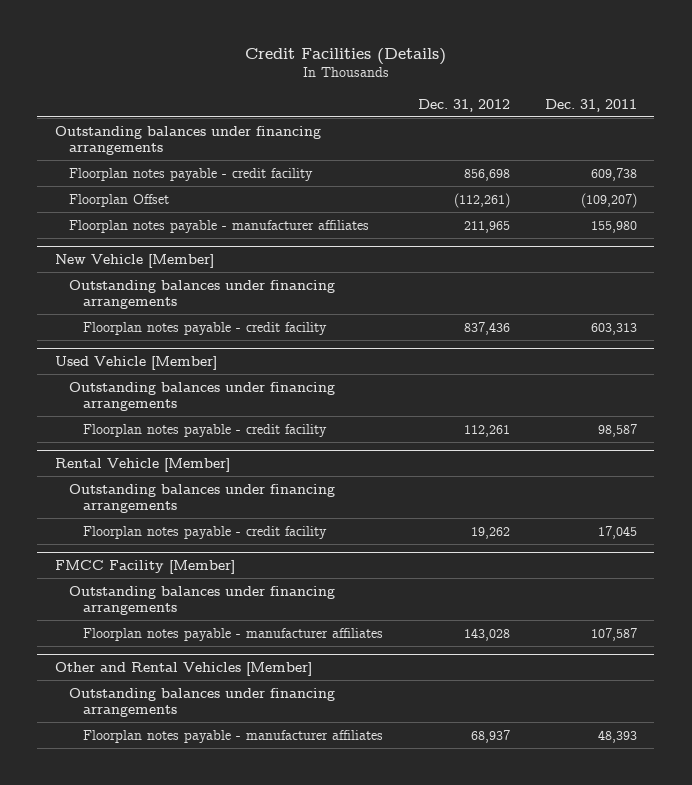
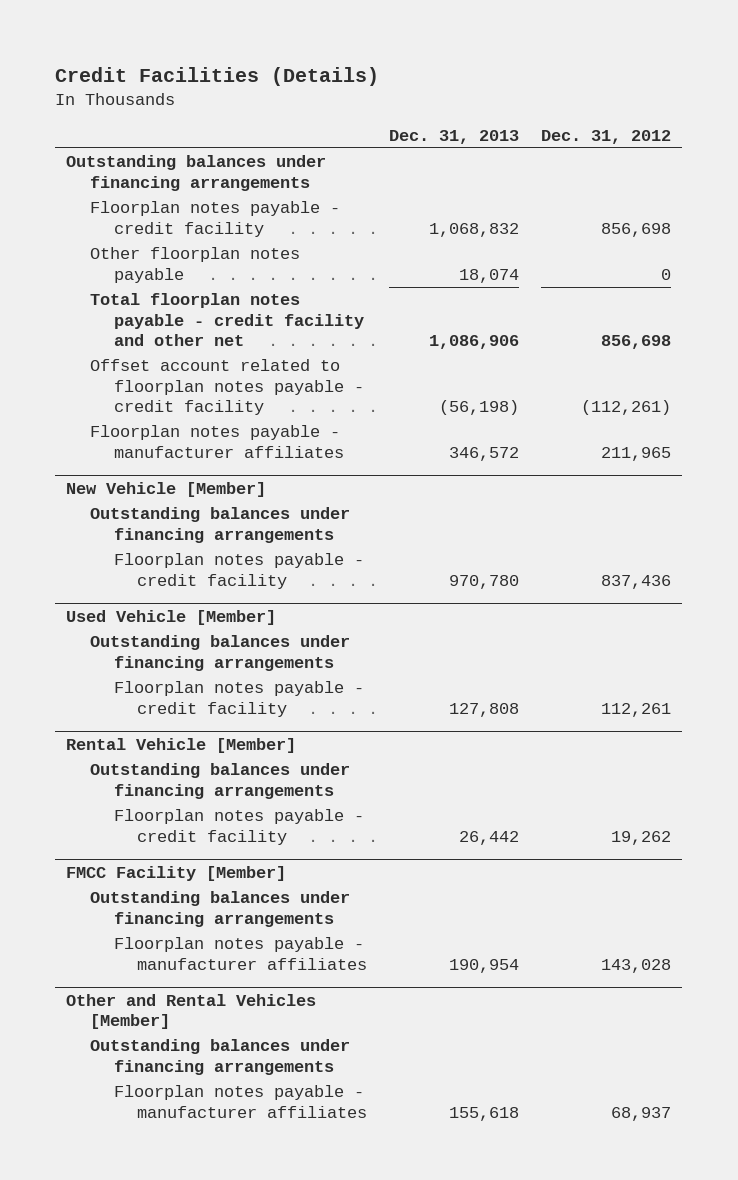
[544,98,637,112] Dec. 31, 2011 -> none
none -> [389,129,520,144] Dec. 31, 2013
none -> [89,247,300,283] Other floorplan notes payable
none -> [89,293,364,347] Total floorplan notes payable - credit facility and other net
[68,193,169,207] Floorplan Offset -> [89,359,364,416] Offset account related to floorplan notes payable - credit facility

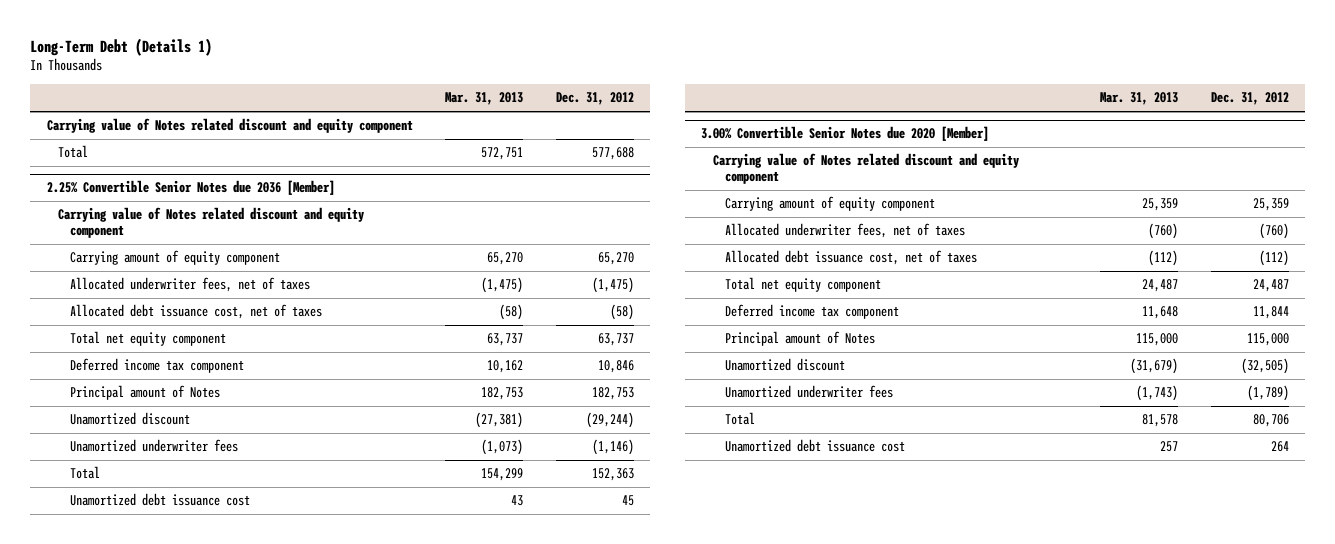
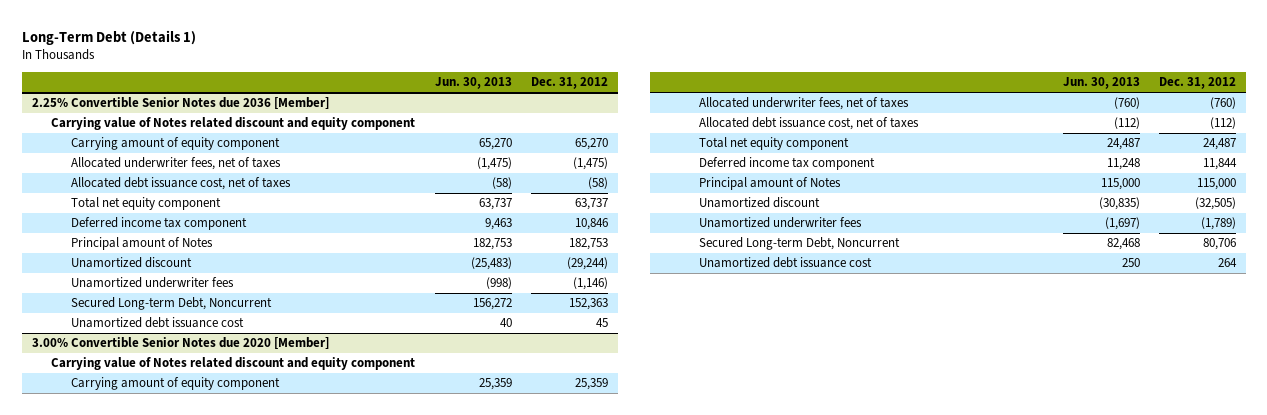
[445,92,524,106] Mar. 31, 2013 -> none
none -> [434,77,512,90] Jun. 30, 2013
[46,118,413,134] Carrying value of Notes related discount and equity component -> none
[58,145,89,159] Total -> none
[69,466,100,480] Total -> [71,297,273,311] Secured Long-term Debt, Noncurrent
[724,412,755,426] Total -> [699,237,901,251] Secured Long-term Debt, Noncurrent

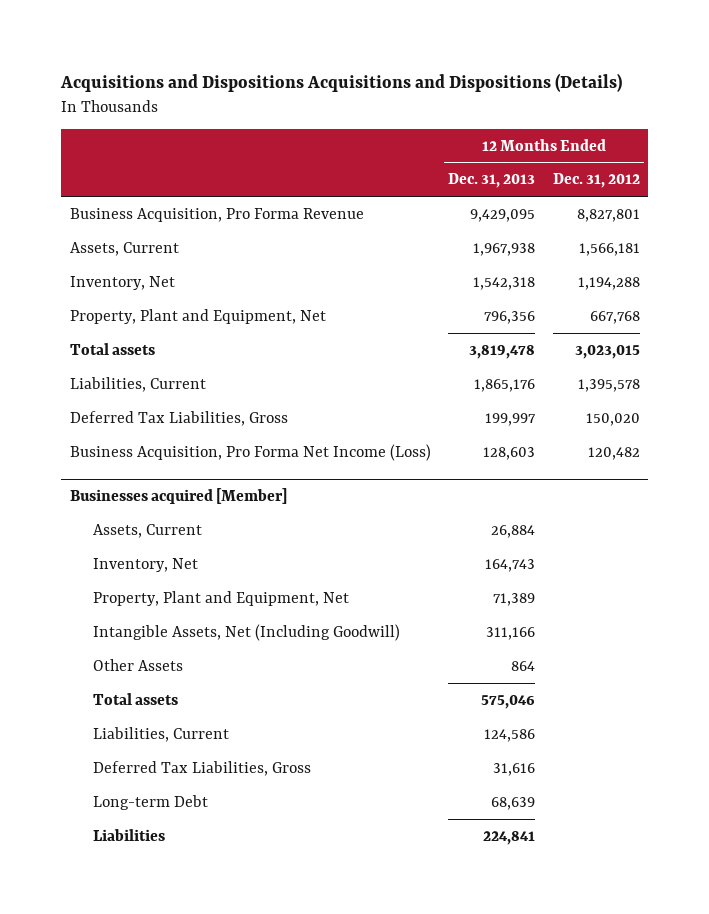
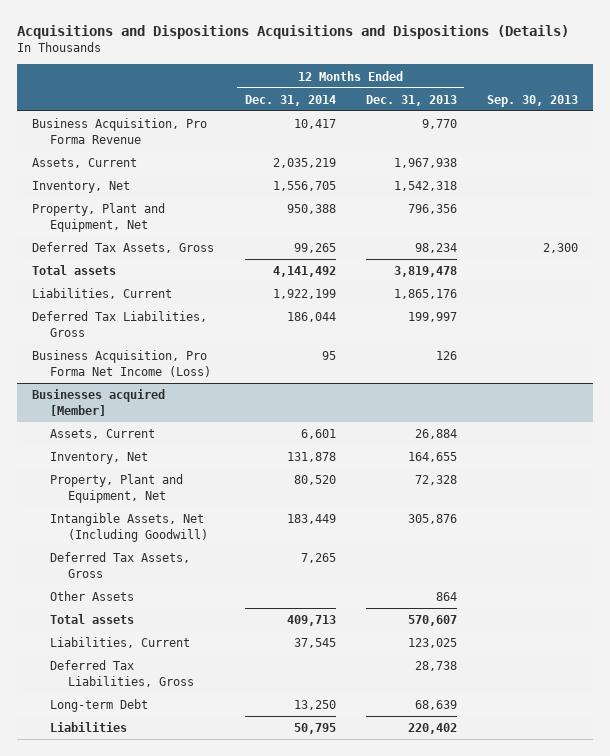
[552,173,640,189] Dec. 31, 2012 -> none
none -> [244,94,336,106] Dec. 31, 2014
none -> [487,94,579,107] Sep. 30, 2013
[470,208,536,222] 9,429,095 -> [421,119,457,130] 9,770
none -> [32,242,215,254] Deferred Tax Assets, Gross
[483,446,536,460] 128,603 -> [435,351,457,361] 126
[485,558,536,572] 164,743 -> [407,452,457,463] 164,655
[493,592,536,606] 71,389 -> [414,475,457,486] 72,328
[486,626,536,640] 311,166 -> [407,514,457,525] 305,876
none -> [49,552,190,578] Deferred Tax Assets, Gross
[481,694,536,709] 575,046 -> [407,615,457,627] 570,607
[484,728,536,742] 124,586 -> [407,638,457,649] 123,025
[493,762,536,776] 31,616 -> [414,661,457,672] 28,738
[483,830,536,845] 224,841 -> [407,723,457,735] 220,402

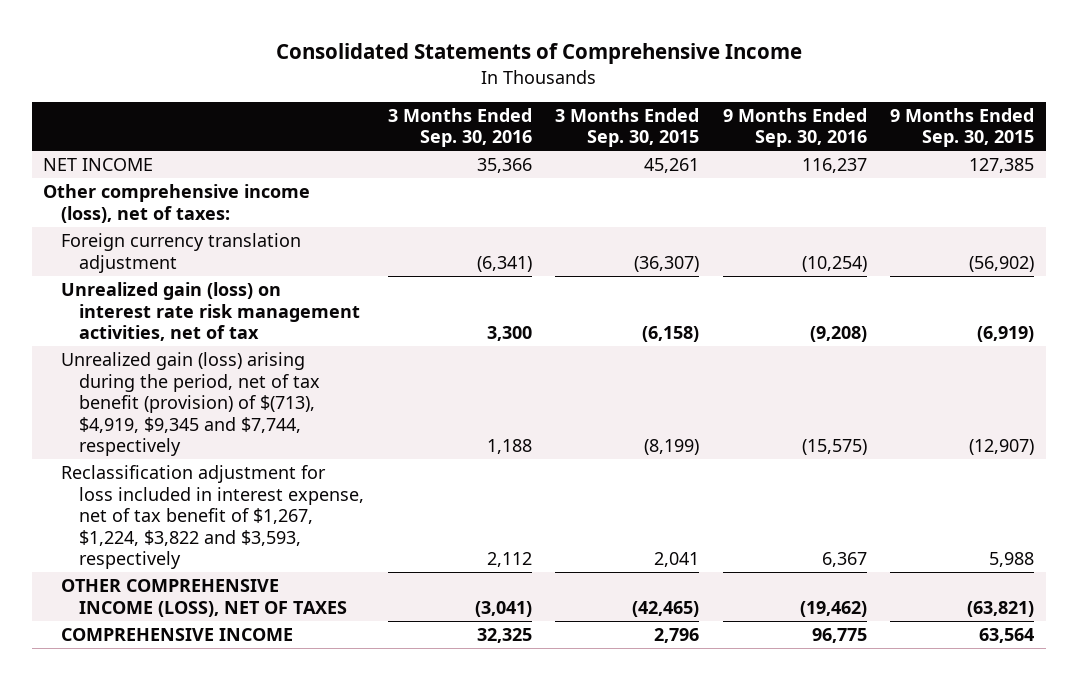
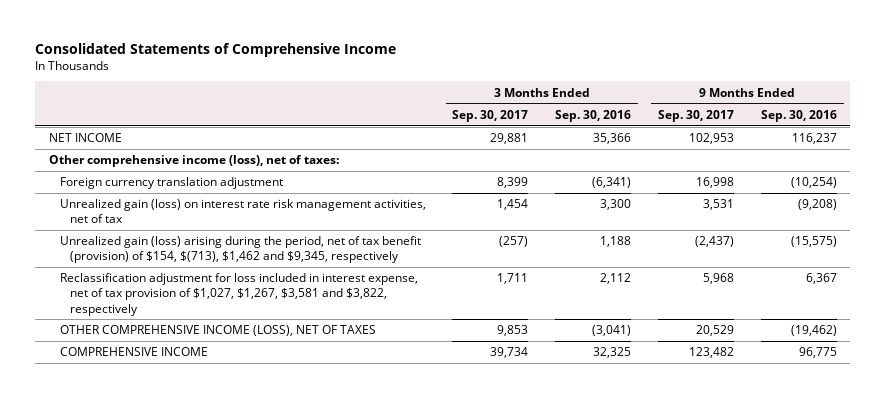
[555,107,700,148] 3 Months Ended Sep. 30, 2015 -> none
[890,107,1035,148] 9 Months Ended Sep. 30, 2015 -> none
none -> [452,109,529,122] Sep. 30, 2017
none -> [658,109,735,122] Sep. 30, 2017
[61,351,321,457] Unrealized gain (loss) arising during the period, net of tax benefit (provision) of $(713), $4,919, $9,345 and $7,744, respectively -> [59,236,421,264] Unrealized gain (loss) arising during the period, net of tax benefit (provision) of $154, $(713), $1,462 and $9,345, respectively
[61,464,365,570] Reclassification adjustment for loss included in interest expense, net of tax benefit of $1,267, $1,224, $3,822 and $3,593, respectively -> [59,273,418,316] Reclassification adjustment for loss included in interest expense, net of tax provision of $1,027, $1,267, $3,581 and $3,822, respectively

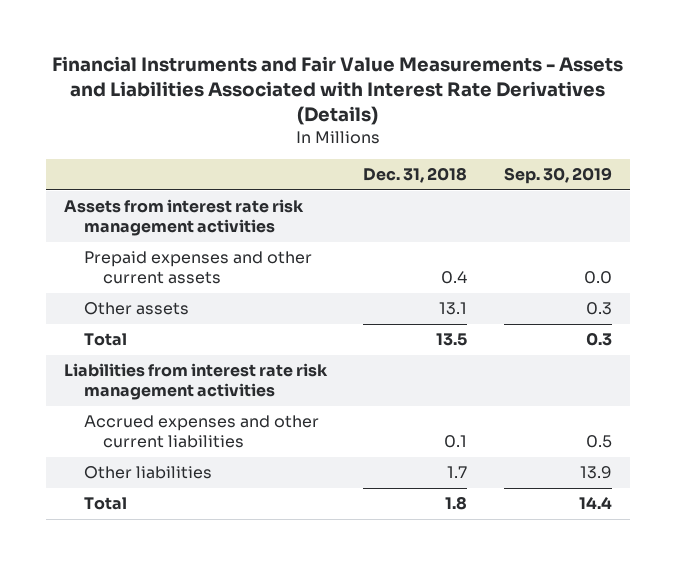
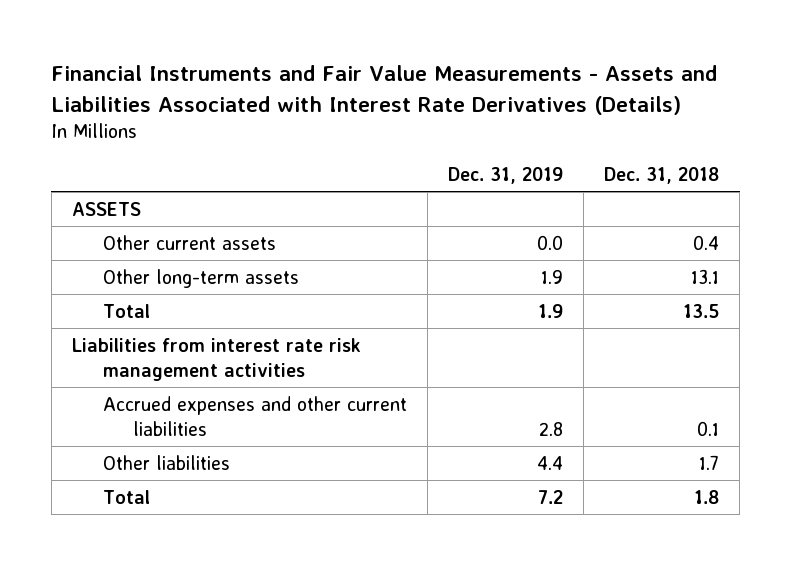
[503,167,612,185] Sep. 30, 2019 -> none
none -> [447,166,563,184] Dec. 31, 2019
[64,199,305,237] Assets from interest rate risk management activities -> [71,201,141,216] ASSETS
[83,251,312,285] Prepaid expenses and other current assets -> [102,234,276,250] Other current assets
[83,302,189,316] Other assets -> [102,268,299,288] Other long-term assets

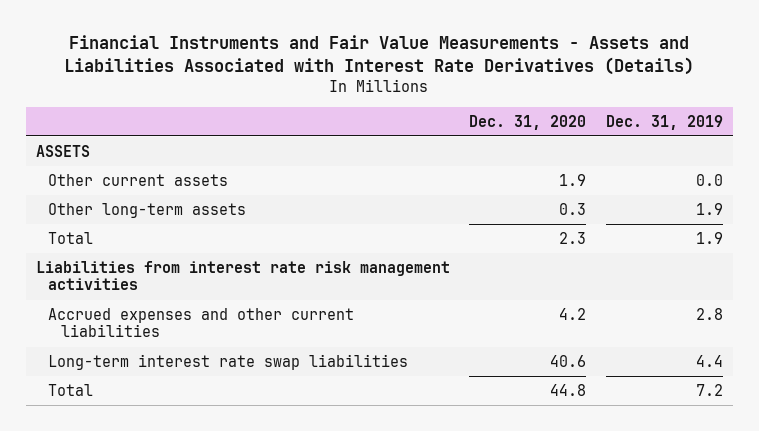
[604,166,720,184] Dec. 31, 2018 -> none
none -> [469,114,587,130] Dec. 31, 2020
[102,454,230,470] Other liabilities -> [48,353,409,370] Long-term interest rate swap liabilities

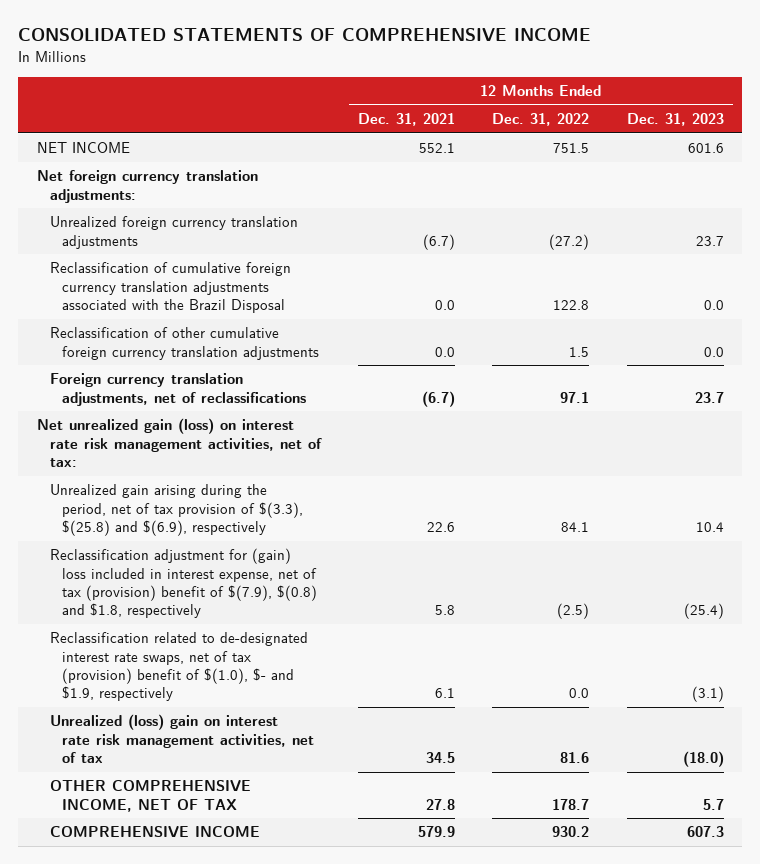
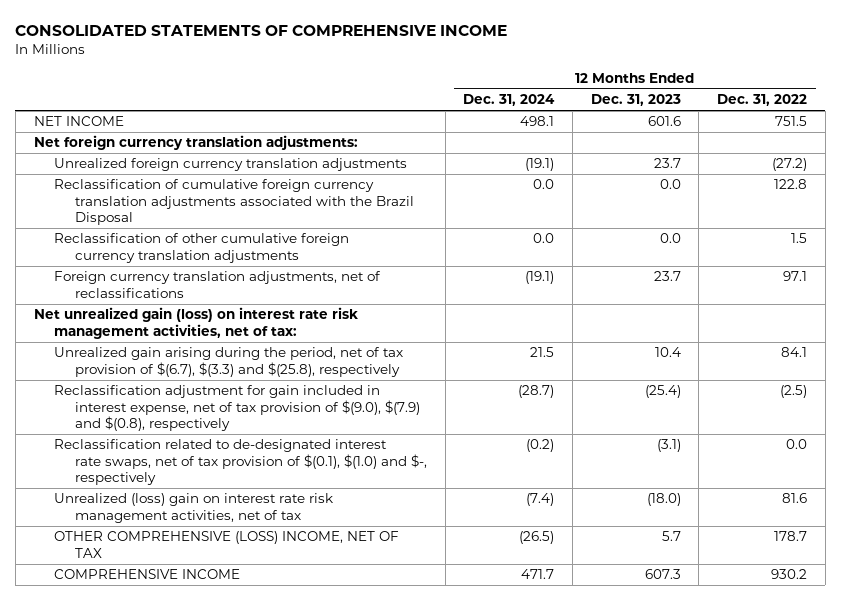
[357,113,455,127] Dec. 31, 2021 -> none
none -> [463,94,556,107] Dec. 31, 2024
[49,484,304,536] Unrealized gain arising during the period, net of tax provision of $(3.3), $(25.8) and $(6.9), respectively -> [54,347,404,377] Unrealized gain arising during the period, net of tax provision of $(6.7), $(3.3) and $(25.8), respectively
[49,548,318,619] Reclassification adjustment for (gain) loss included in interest expense, net of tax (provision) benefit of $(7.9), $(0.8) and $1.8, respectively -> [54,385,421,432] Reclassification adjustment for gain included in interest expense, net of tax provision of $(9.0), $(7.9) and $(0.8), respectively
[49,632,308,702] Reclassification related to de-designated interest rate swaps, net of tax (provision) benefit of $(1.0), $- and $1.9, respectively -> [54,439,428,486] Reclassification related to de-designated interest rate swaps, net of tax provision of $(0.1), $(1.0) and $-, respectively
[49,780,251,812] OTHER COMPREHENSIVE INCOME, NET OF TAX -> [54,531,400,558] OTHER COMPREHENSIVE (LOSS) INCOME, NET OF TAX

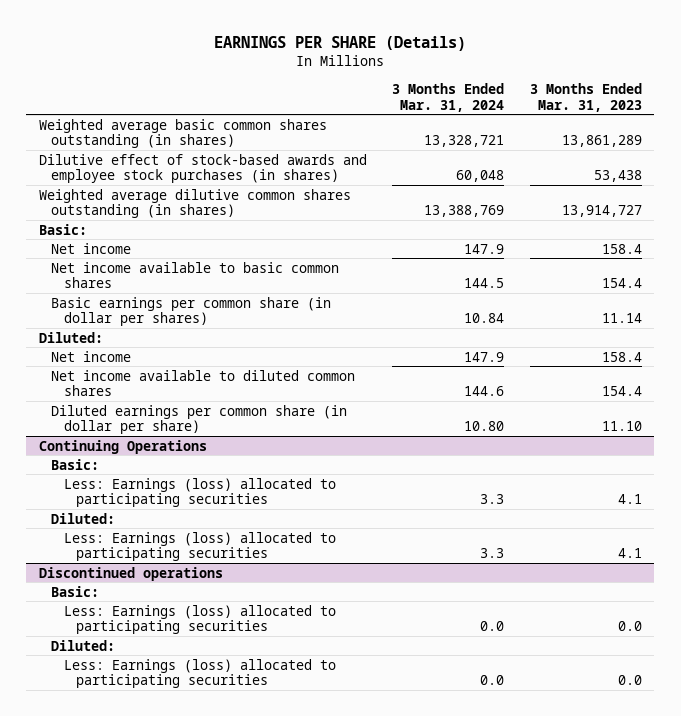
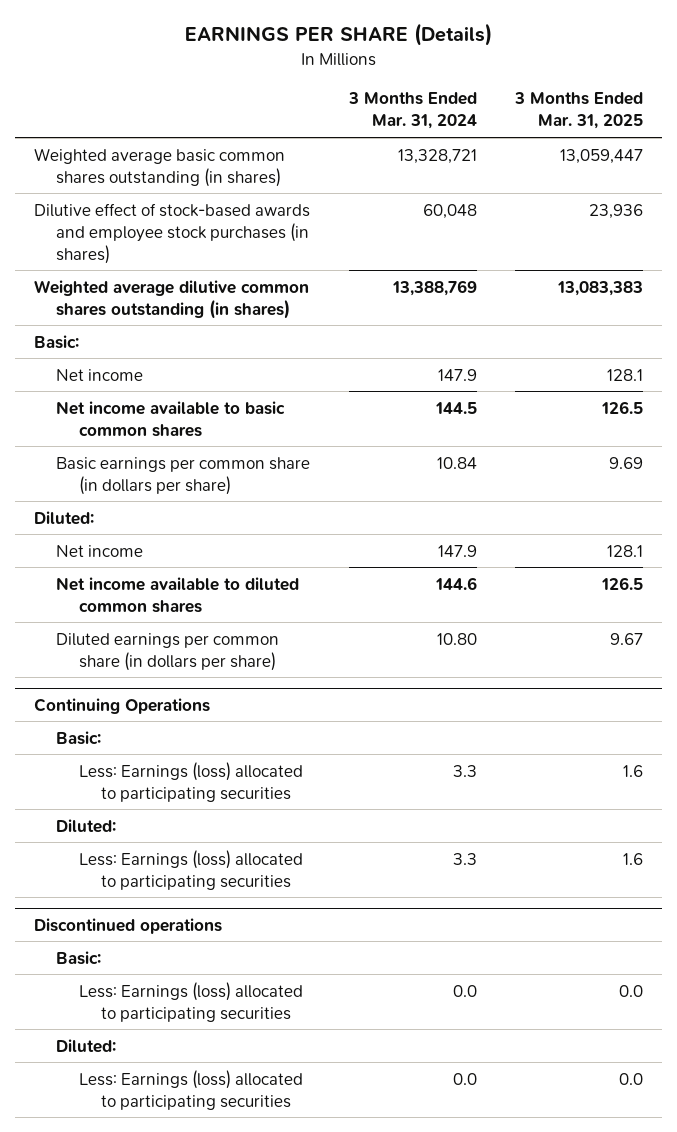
[529,82,642,112] 3 Months Ended Mar. 31, 2023 -> none
none -> [514,92,644,130] 3 Months Ended Mar. 31, 2025
[51,296,332,327] Basic earnings per common share (in dollar per shares) -> [56,456,311,495] Basic earnings per common share (in dollars per share)
[51,404,348,435] Diluted earnings per common share (in dollar per share) -> [56,632,280,671] Diluted earnings per common share (in dollars per share)

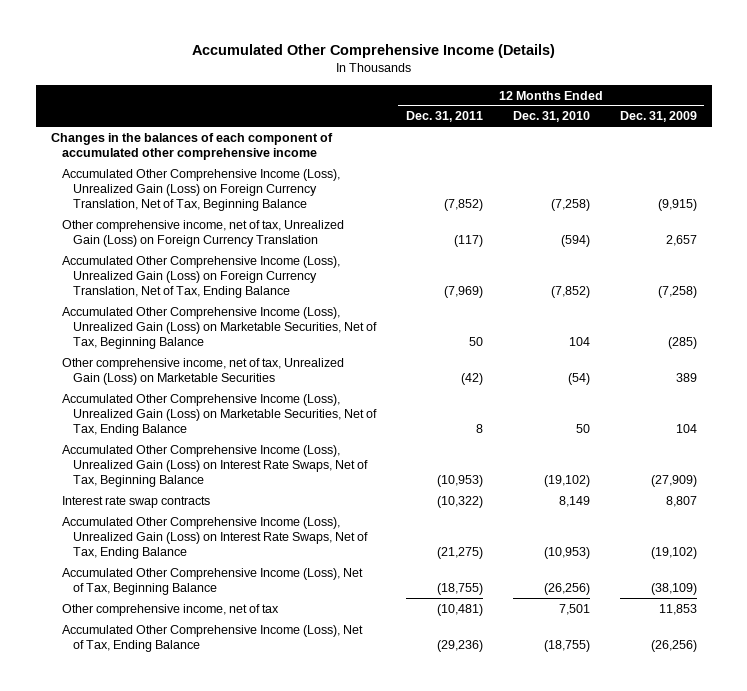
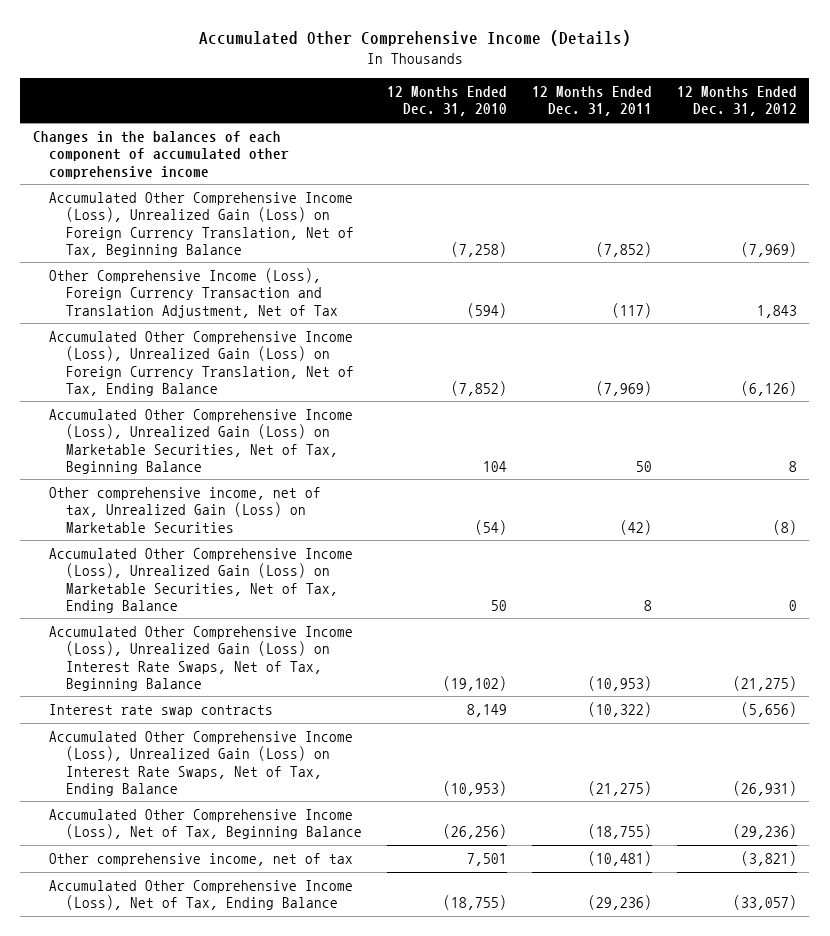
[619,111,697,123] Dec. 31, 2009 -> none
none -> [676,86,797,117] 12 Months Ended Dec. 31, 2012
[61,219,344,247] Other comprehensive income, net of tax, Unrealized Gain (Loss) on Foreign Currency Translation -> [49,268,338,318] Other Comprehensive Income (Loss), Foreign Currency Transaction and Translation Adjustment, Net of Tax

